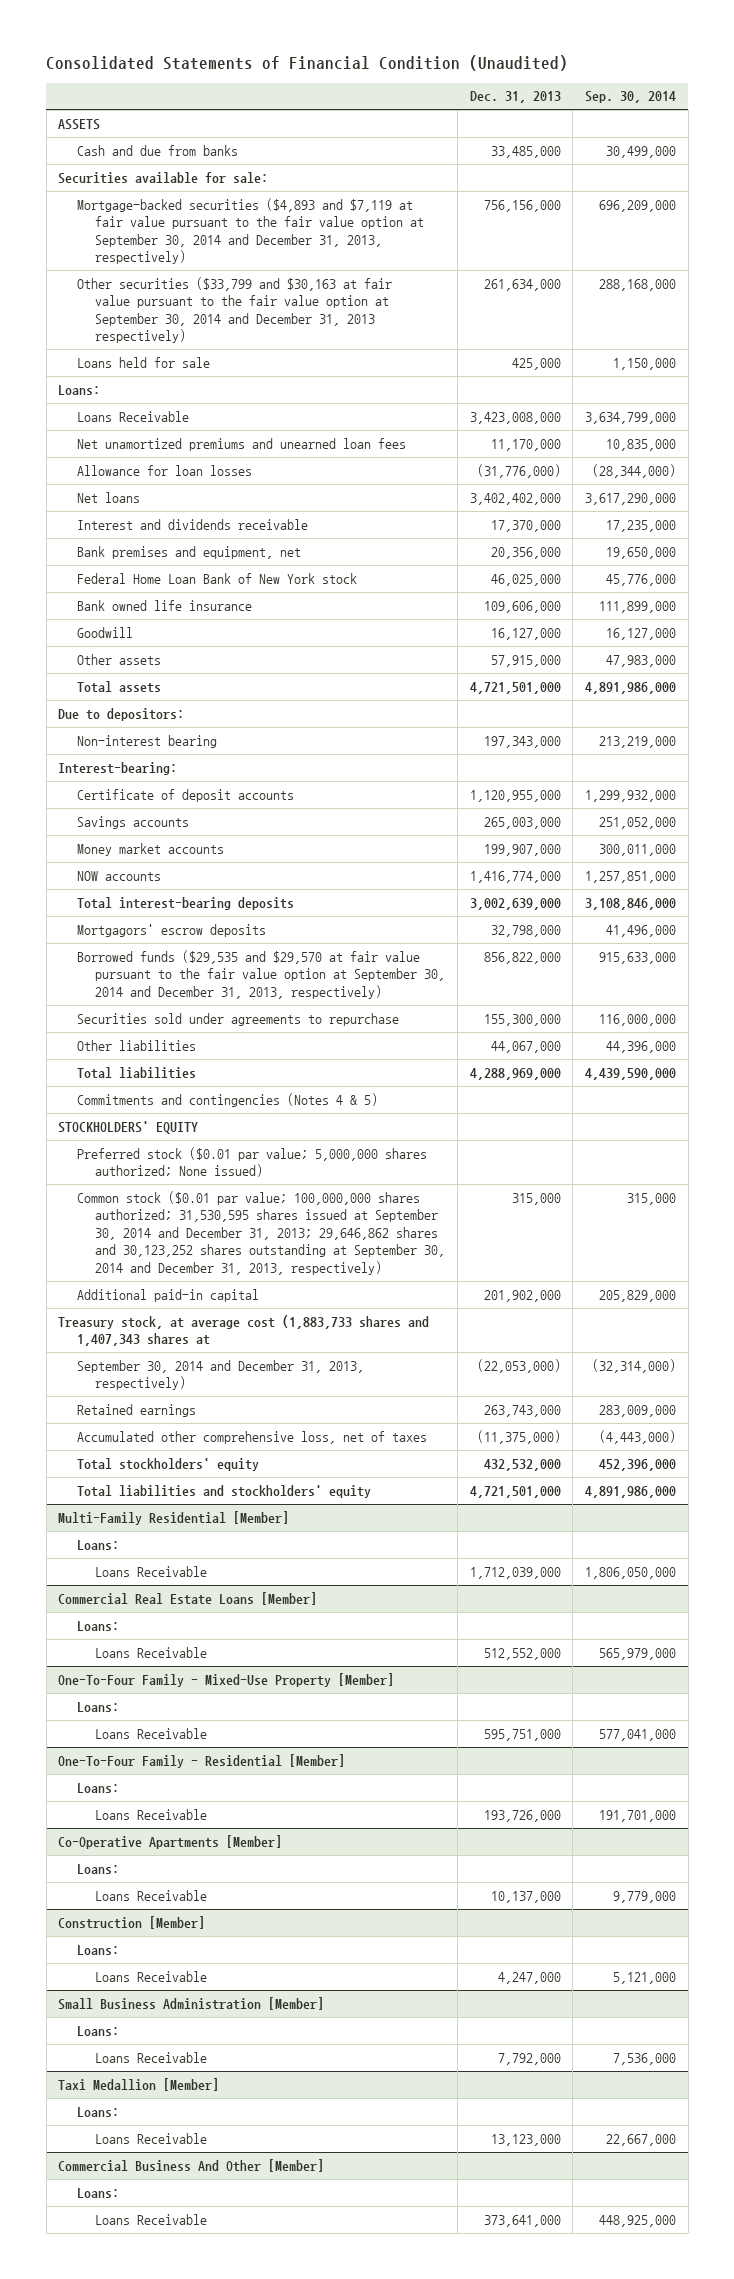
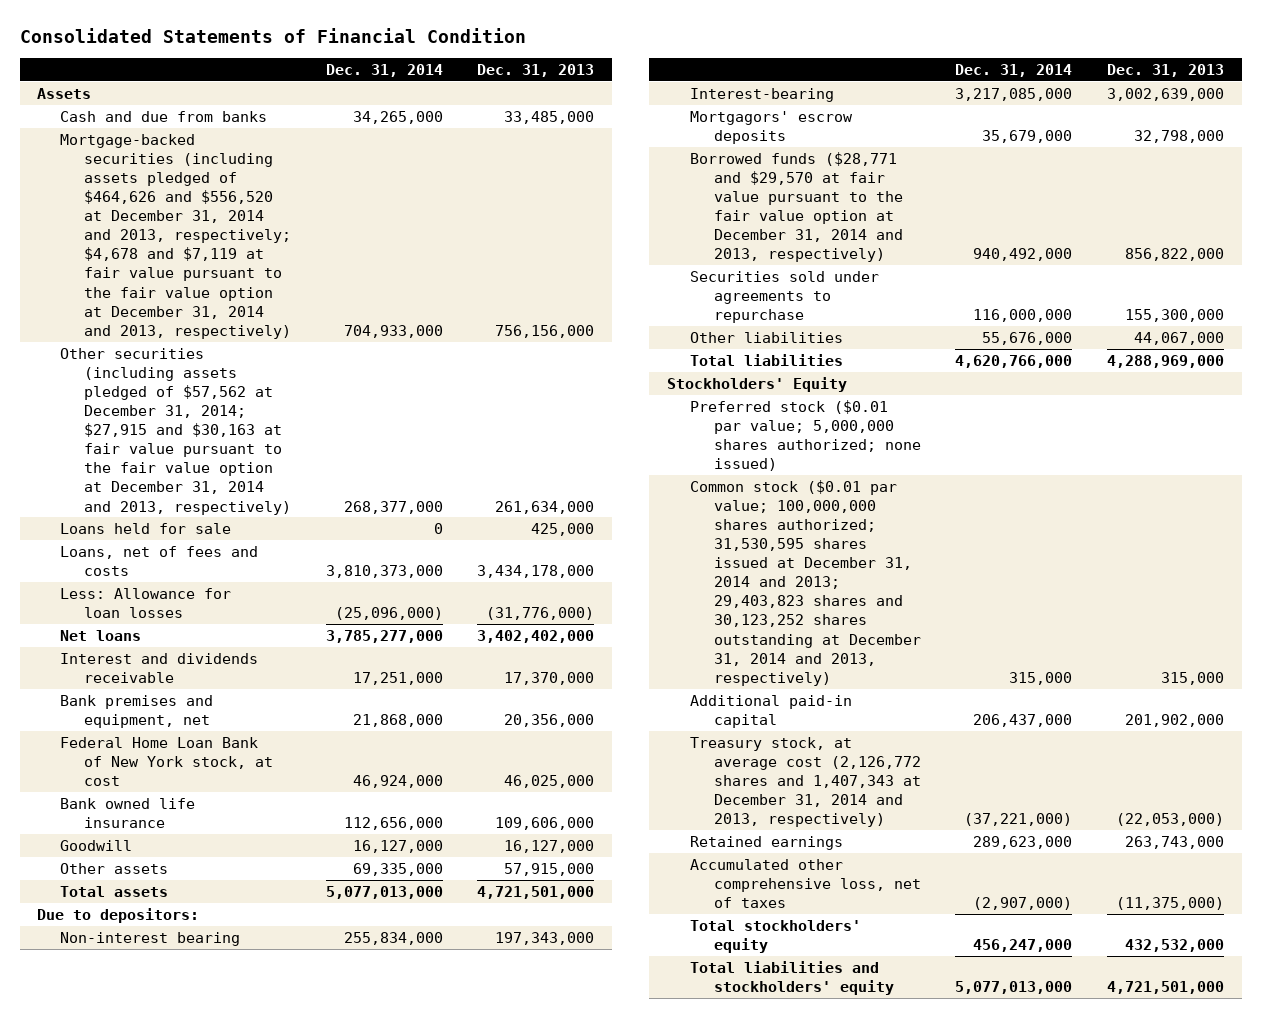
[46,55,569,72] Consolidated Statements of Financial Condition (Unaudited) -> [19,28,526,44] Consolidated Statements of Financial Condition
[584,91,676,104] Sep. 30, 2014 -> none
none -> [325,64,443,78] Dec. 31, 2014
[58,118,101,130] ASSETS -> [37,87,92,99] Assets
[58,171,269,184] Securities available for sale: -> none
[76,197,425,265] Mortgage-backed securities ($4,893 and $7,119 at fair value pursuant to the fair value option at September 30, 2014 and December 31, 2013, respectively) -> [60,133,291,339] Mortgage-backed securities (including assets pledged of $464,626 and $556,520 at December 31, 2014 and 2013, respectively; $4,678 and $7,119 at fair value pursuant to the fair value option at December 31, 2014 and 2013, respectively)
[76,276,392,344] Other securities ($33,799 and $30,163 at fair value pursuant to the fair value option at September 30, 2014 and December 31, 2013 respectively) -> [60,347,291,515] Other securities (including assets pledged of $57,562 at December 31, 2014; $27,915 and $30,163 at fair value pursuant to the fair value option at December 31, 2014 and 2013, respectively)
[58,384,101,395] Loans: -> none
[76,410,189,422] Loans Receivable -> none
[76,437,406,451] Net unamortized premiums and unearned loan fees -> none
none -> [60,545,259,577] Loans, net of fees and costs
[76,464,252,476] Allowance for loan losses -> [60,587,232,619] Less: Allowance for loan losses
[76,572,357,584] Federal Home Loan Bank of New York stock -> [60,736,273,787] Federal Home Loan Bank of New York stock, at cost
[58,761,178,775] Interest-bearing: -> none
[76,788,294,802] Certificate of deposit accounts -> none
[76,815,189,829] Savings accounts -> none
[76,842,224,856] Money market accounts -> none
[76,870,161,881] NOW accounts -> none
[76,896,294,910] Total interest-bearing deposits -> [690,87,835,102] Interest-bearing
[76,949,446,999] Borrowed funds ($29,535 and $29,570 at fair value pursuant to the fair value option at September 30, 2014 and December 31, 2013, respectively) -> [690,151,903,263] Borrowed funds ($28,771 and $29,570 at fair value pursuant to the fair value option at December 31, 2014 and 2013, respectively)
[76,1092,378,1107] Commitments and contingencies (Notes 4 & 5) -> none
[58,1120,199,1134] STOCKHOLDERS' EQUITY -> [666,376,847,392] Stockholders' Equity
[76,1146,427,1178] Preferred stock ($0.01 par value; 5,000,000 shares authorized; None issued) -> [690,399,921,472] Preferred stock ($0.01 par value; 5,000,000 shares authorized; none issued)
[76,1190,446,1275] Common stock ($0.01 par value; 100,000,000 shares authorized; 31,530,595 shares issued at September 30, 2014 and December 31, 2013; 29,646,862 shares and 30,123,252 shares outstanding at September 30, 2014 and December 31, 2013, respectively) -> [690,479,921,686] Common stock ($0.01 par value; 100,000,000 shares authorized; 31,530,595 shares issued at December 31, 2014 and 2013; 29,403,823 shares and 30,123,252 shares outstanding at December 31, 2014 and 2013, respectively)
[58,1314,430,1347] Treasury stock, at average cost (1,883,733 shares and 1,407,343 shares at -> none
[76,1359,364,1391] September 30, 2014 and December 31, 2013, respectively) -> [690,736,921,828] Treasury stock, at average cost (2,126,772 shares and 1,407,343 at December 31, 2014 and 2013, respectively)
[58,1510,290,1525] Multi-Family Residential [Member] -> none
[76,1539,119,1550] Loans: -> none
[95,1565,208,1577] Loans Receivable -> none
[58,1591,318,1605] Commercial Real Estate Loans [Member] -> none
[76,1620,119,1631] Loans: -> none
[95,1646,208,1658] Loans Receivable -> none
[58,1672,395,1687] One-To-Four Family - Mixed-Use Property [Member] -> none
[76,1701,119,1712] Loans: -> none
[95,1727,208,1739] Loans Receivable -> none
[58,1753,346,1768] One-To-Four Family - Residential [Member] -> none
[76,1782,119,1793] Loans: -> none
[95,1808,208,1820] Loans Receivable -> none
[58,1834,283,1849] Co-Operative Apartments [Member] -> none
[76,1863,119,1874] Loans: -> none
[95,1889,208,1901] Loans Receivable -> none
[58,1915,206,1929] Construction [Member] -> none
[76,1944,119,1955] Loans: -> none
[95,1970,208,1982] Loans Receivable -> none
[58,1996,325,2010] Small Business Administration [Member] -> none
[76,2025,119,2036] Loans: -> none
[95,2051,208,2063] Loans Receivable -> none
[58,2077,220,2091] Taxi Medallion [Member] -> none
[76,2106,119,2117] Loans: -> none
[95,2132,208,2144] Loans Receivable -> none
[58,2158,325,2172] Commercial Business And Other [Member] -> none
[76,2187,119,2198] Loans: -> none
[95,2213,208,2225] Loans Receivable -> none

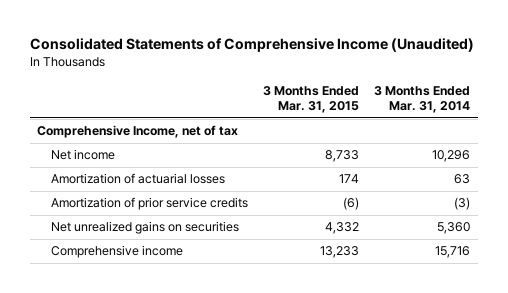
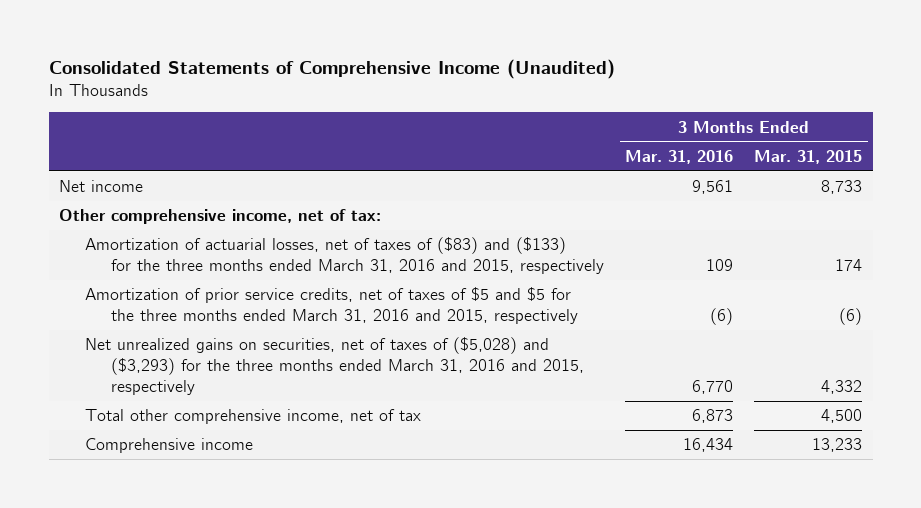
[374,85,471,114] 3 Months Ended Mar. 31, 2014 -> none
none -> [625,149,734,164] Mar. 31, 2016
[37,125,239,139] Comprehensive Income, net of tax -> none
[50,197,248,211] Amortization of prior service credits -> none
none -> [59,209,382,225] Other comprehensive income, net of tax:
[50,173,225,185] Amortization of actuarial losses -> [85,237,605,275] Amortization of actuarial losses, net of taxes of ($83) and ($133) for the three months ended March 31, 2016 and 2015, respectively
none -> [85,287,579,325] Amortization of prior service credits, net of taxes of $5 and $5 for the three months ended March 31, 2016 and 2015, respectively
[50,221,239,235] Net unrealized gains on securities -> [85,337,585,395] Net unrealized gains on securities, net of taxes of ($5,028) and ($3,293) for the three months ended March 31, 2016 and 2015, respectively
none -> [85,409,422,425] Total other comprehensive income, net of tax

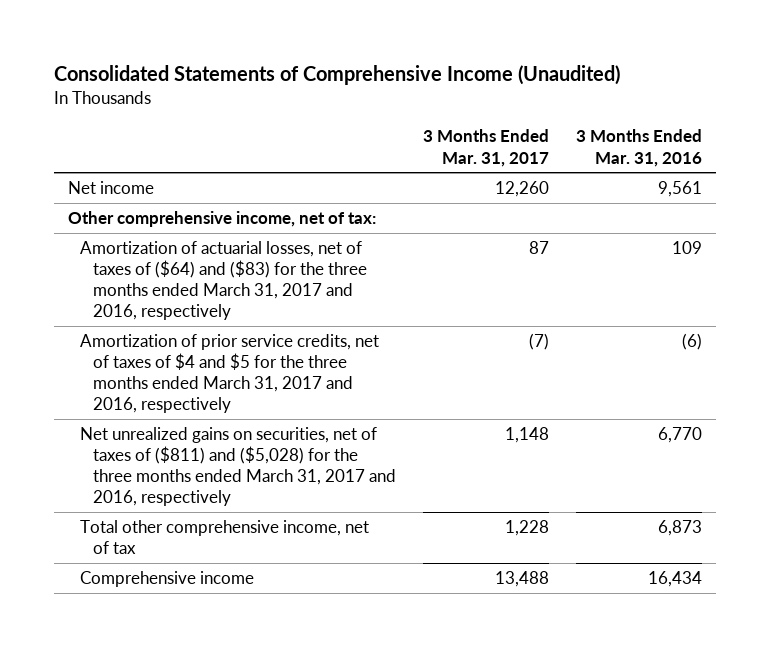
[754,149,863,164] Mar. 31, 2015 -> none
none -> [423,129,550,167] 3 Months Ended Mar. 31, 2017
[85,237,605,275] Amortization of actuarial losses, net of taxes of ($83) and ($133) for the three months ended March 31, 2016 and 2015, respectively -> [80,241,367,321] Amortization of actuarial losses, net of taxes of ($64) and ($83) for the three months ended March 31, 2017 and 2016, respectively
[85,287,579,325] Amortization of prior service credits, net of taxes of $5 and $5 for the three months ended March 31, 2016 and 2015, respectively -> [80,334,380,414] Amortization of prior service credits, net of taxes of $4 and $5 for the three months ended March 31, 2017 and 2016, respectively
[85,337,585,395] Net unrealized gains on securities, net of taxes of ($5,028) and ($3,293) for the three months ended March 31, 2016 and 2015, respectively -> [80,427,396,507] Net unrealized gains on securities, net of taxes of ($811) and ($5,028) for the three months ended March 31, 2017 and 2016, respectively

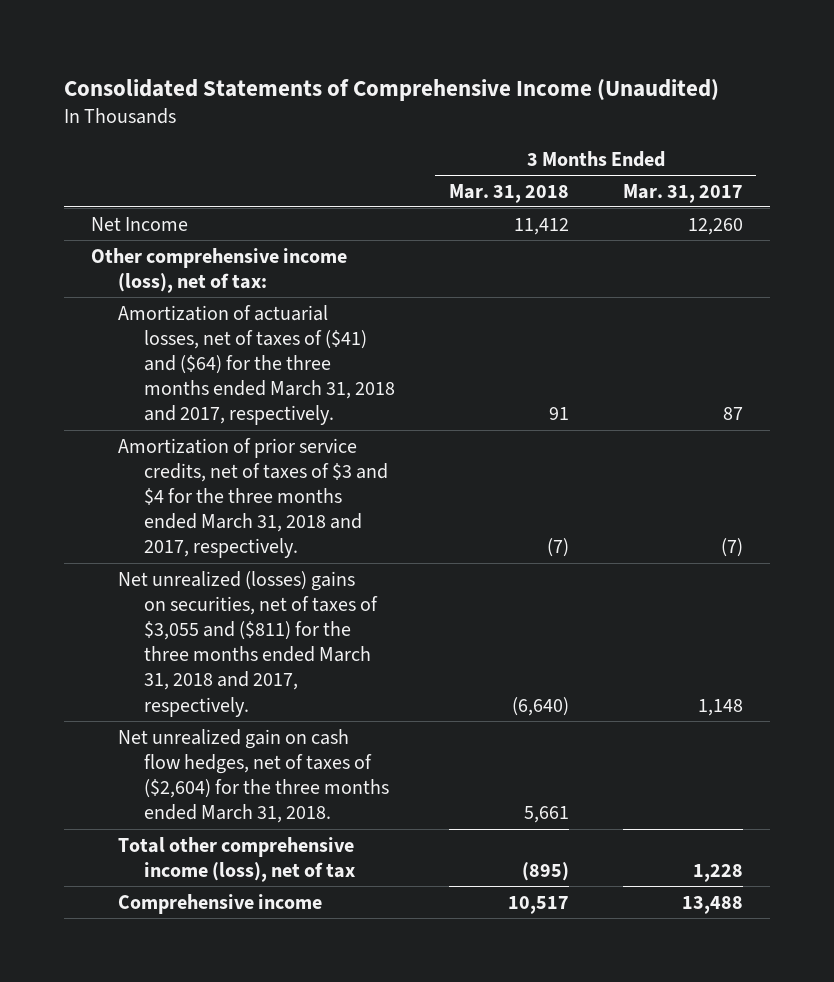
[576,129,703,167] 3 Months Ended Mar. 31, 2016 -> none
none -> [448,183,569,203] Mar. 31, 2018
[67,181,154,195] Net income -> [91,216,189,231] Net Income
[67,211,376,228] Other comprehensive income, net of tax: -> [91,247,348,293] Other comprehensive income (loss), net of tax:
[80,241,367,321] Amortization of actuarial losses, net of taxes of ($64) and ($83) for the three months ended March 31, 2017 and 2016, respectively -> [117,304,395,426] Amortization of actuarial losses, net of taxes of ($41) and ($64) for the three months ended March 31, 2018 and 2017, respectively.
[80,334,380,414] Amortization of prior service credits, net of taxes of $4 and $5 for the three months ended March 31, 2017 and 2016, respectively -> [117,437,388,559] Amortization of prior service credits, net of taxes of $3 and $4 for the three months ended March 31, 2018 and 2017, respectively.
[80,427,396,507] Net unrealized gains on securities, net of taxes of ($811) and ($5,028) for the three months ended March 31, 2017 and 2016, respectively -> [117,570,378,717] Net unrealized (losses) gains on securities, net of taxes of $3,055 and ($811) for the three months ended March 31, 2018 and 2017, respectively.
none -> [117,728,389,824] Net unrealized gain on cash flow hedges, net of taxes of ($2,604) for the three months ended March 31, 2018.
[80,520,370,555] Total other comprehensive income, net of tax -> [117,836,355,882] Total other comprehensive income (loss), net of tax

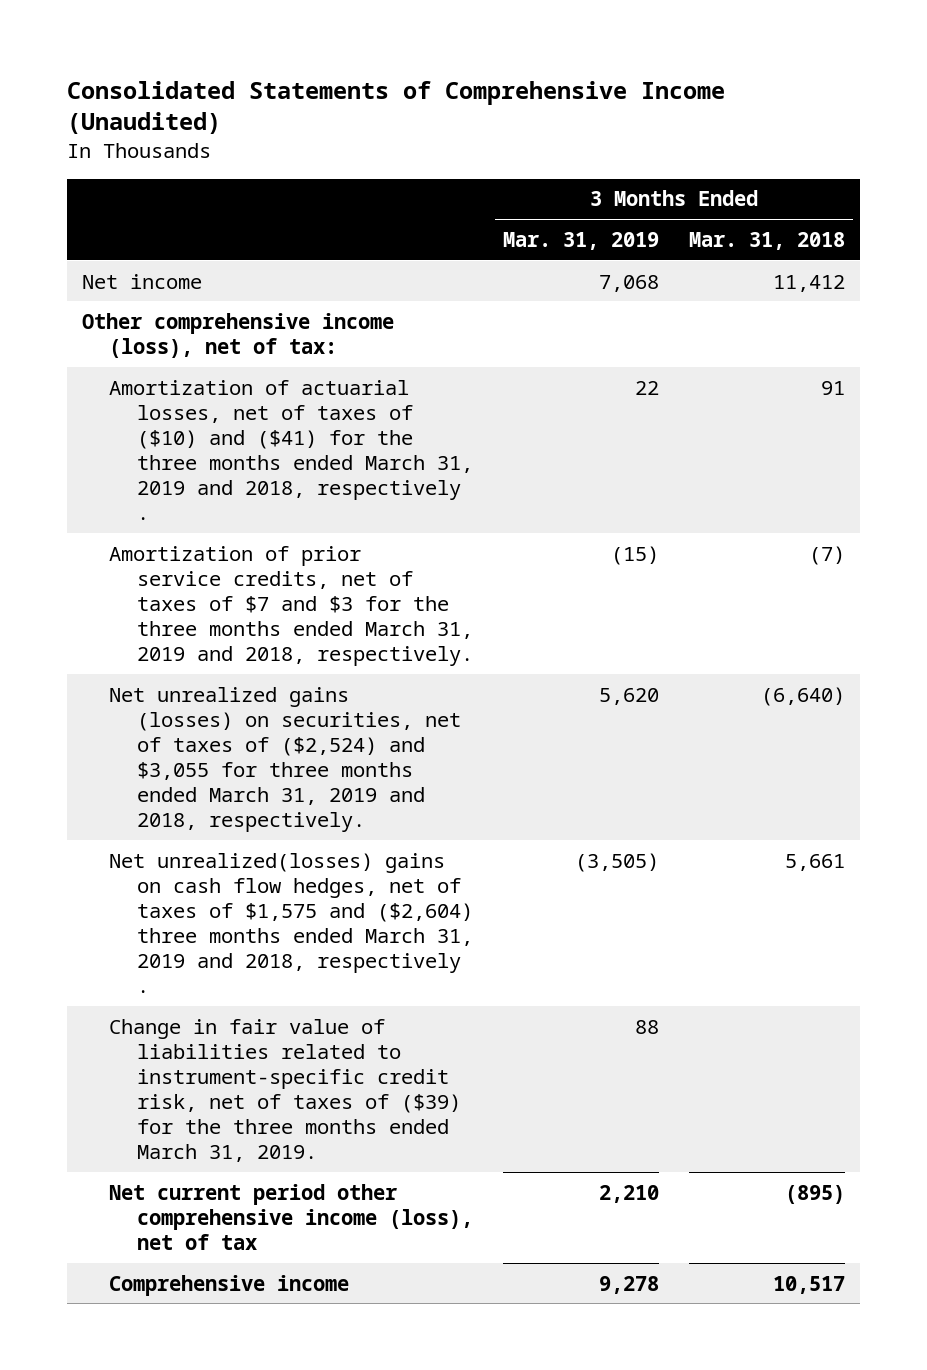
[622,183,743,203] Mar. 31, 2017 -> none
none -> [502,231,659,250] Mar. 31, 2019
[91,216,189,231] Net Income -> [81,273,202,289] Net income
[117,304,395,426] Amortization of actuarial losses, net of taxes of ($41) and ($64) for the three months ended March 31, 2018 and 2017, respectively. -> [109,379,473,521] Amortization of actuarial losses, net of taxes of ($10) and ($41) for the three months ended March 31, 2019 and 2018, respectively .
[117,437,388,559] Amortization of prior service credits, net of taxes of $3 and $4 for the three months ended March 31, 2018 and 2017, respectively. -> [109,545,473,667] Amortization of prior service credits, net of taxes of $7 and $3 for the three months ended March 31, 2019 and 2018, respectively.
[117,570,378,717] Net unrealized (losses) gains on securities, net of taxes of $3,055 and ($811) for the three months ended March 31, 2018 and 2017, respectively. -> [109,686,461,833] Net unrealized gains (losses) on securities, net of taxes of ($2,524) and $3,055 for three months ended March 31, 2019 and 2018, respectively.
[117,728,389,824] Net unrealized gain on cash flow hedges, net of taxes of ($2,604) for the three months ended March 31, 2018. -> [109,852,473,994] Net unrealized(losses) gains on cash flow hedges, net of taxes of $1,575 and ($2,604) three months ended March 31, 2019 and 2018, respectively .
none -> [109,1018,461,1163] Change in fair value of liabilities related to instrument-specific credit risk, net of taxes of ($39) for the three months ended March 31, 2019.
[117,836,355,882] Total other comprehensive income (loss), net of tax -> [109,1183,473,1250] Net current period other comprehensive income (loss), net of tax

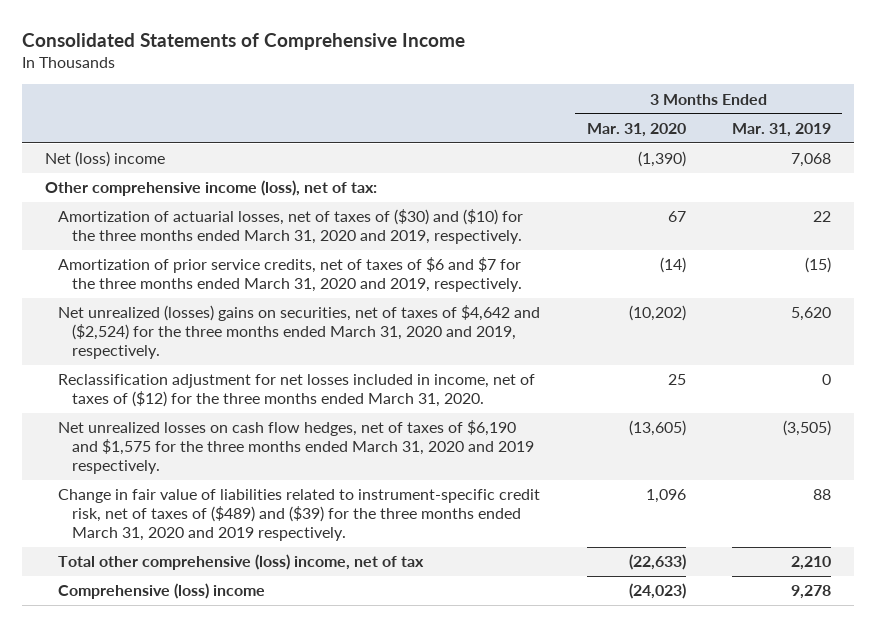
[66,80,725,135] Consolidated Statements of Comprehensive Income (Unaudited) -> [21,32,465,50] Consolidated Statements of Comprehensive Income
[689,231,846,250] Mar. 31, 2018 -> none
none -> [586,122,686,137] Mar. 31, 2020
[81,273,202,289] Net income -> [45,151,166,168] Net (loss) income
[109,379,473,521] Amortization of actuarial losses, net of taxes of ($10) and ($41) for the three months ended March 31, 2019 and 2018, respectively . -> [58,209,524,245] Amortization of actuarial losses, net of taxes of ($30) and ($10) for the three months ended March 31, 2020 and 2019, respectively.
[109,545,473,667] Amortization of prior service credits, net of taxes of $7 and $3 for the three months ended March 31, 2019 and 2018, respectively. -> [58,257,522,293] Amortization of prior service credits, net of taxes of $6 and $7 for the three months ended March 31, 2020 and 2019, respectively.
[109,686,461,833] Net unrealized gains (losses) on securities, net of taxes of ($2,524) and $3,055 for three months ended March 31, 2019 and 2018, respectively. -> [58,305,541,359] Net unrealized (losses) gains on securities, net of taxes of $4,642 and ($2,524) for the three months ended March 31, 2020 and 2019, respectively.
none -> [58,374,536,408] Reclassification adjustment for net losses included in income, net of taxes of ($12) for the three months ended March 31, 2020.
[109,852,473,994] Net unrealized(losses) gains on cash flow hedges, net of taxes of $1,575 and ($2,604) three months ended March 31, 2019 and 2018, respectively . -> [58,420,534,474] Net unrealized losses on cash flow hedges, net of taxes of $6,190 and $1,575 for the three months ended March 31, 2020 and 2019 respectively.
[109,1018,461,1163] Change in fair value of liabilities related to instrument-specific credit risk, net of taxes of ($39) for the three months ended March 31, 2019. -> [58,489,541,541] Change in fair value of liabilities related to instrument-specific credit risk, net of taxes of ($489) and ($39) for the three months ended March 31, 2020 and 2019 respectively.
[109,1183,473,1250] Net current period other comprehensive income (loss), net of tax -> [58,554,425,571] Total other comprehensive (loss) income, net of tax
[109,1274,350,1296] Comprehensive income -> [58,583,266,600] Comprehensive (loss) income

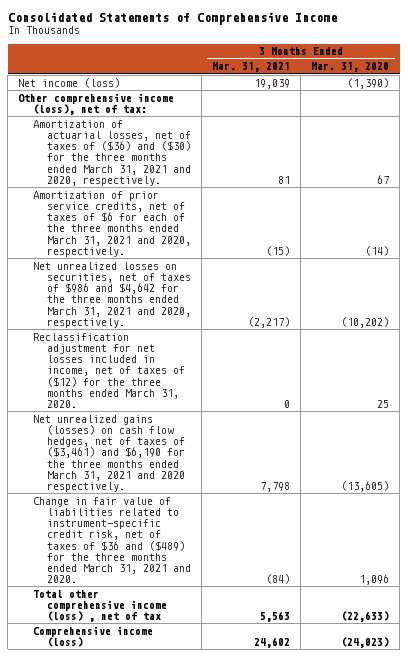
[731,122,831,137] Mar. 31, 2019 -> none
none -> [212,62,291,73] Mar. 31, 2021
[45,151,166,168] Net (loss) income -> [18,77,121,88] Net income (loss)
[58,209,524,245] Amortization of actuarial losses, net of taxes of ($30) and ($10) for the three months ended March 31, 2020 and 2019, respectively. -> [32,119,192,186] Amortization of actuarial losses, net of taxes of ($36) and ($30) for the three months ended March 31, 2021 and 2020, respectively.
[58,257,522,293] Amortization of prior service credits, net of taxes of $6 and $7 for the three months ended March 31, 2020 and 2019, respectively. -> [32,190,192,257] Amortization of prior service credits, net of taxes of $6 for each of the three months ended March 31, 2021 and 2020, respectively.
[58,305,541,359] Net unrealized (losses) gains on securities, net of taxes of $4,642 and ($2,524) for the three months ended March 31, 2020 and 2019, respectively. -> [32,261,192,328] Net unrealized losses on securities, net of taxes of $986 and $4,642 for the three months ended March 31, 2021 and 2020, respectively.
[58,420,534,474] Net unrealized losses on cash flow hedges, net of taxes of $6,190 and $1,575 for the three months ended March 31, 2020 and 2019 respectively. -> [32,414,186,492] Net unrealized gains (losses) on cash flow hedges, net of taxes of ($3,461) and $6,190 for the three months ended March 31, 2021 and 2020 respectively.
[58,489,541,541] Change in fair value of liabilities related to instrument-specific credit risk, net of taxes of ($489) and ($39) for the three months ended March 31, 2020 and 2019 respectively. -> [32,496,192,584] Change in fair value of liabilities related to instrument-specific credit risk, net of taxes of $36 and ($489) for the three months ended March 31, 2021 and 2020.
[58,554,425,571] Total other comprehensive (loss) income, net of tax -> [32,589,168,623] Total other comprehensive income (loss) , net of tax
[58,583,266,600] Comprehensive (loss) income -> [32,625,153,647] Comprehensive income (loss)

